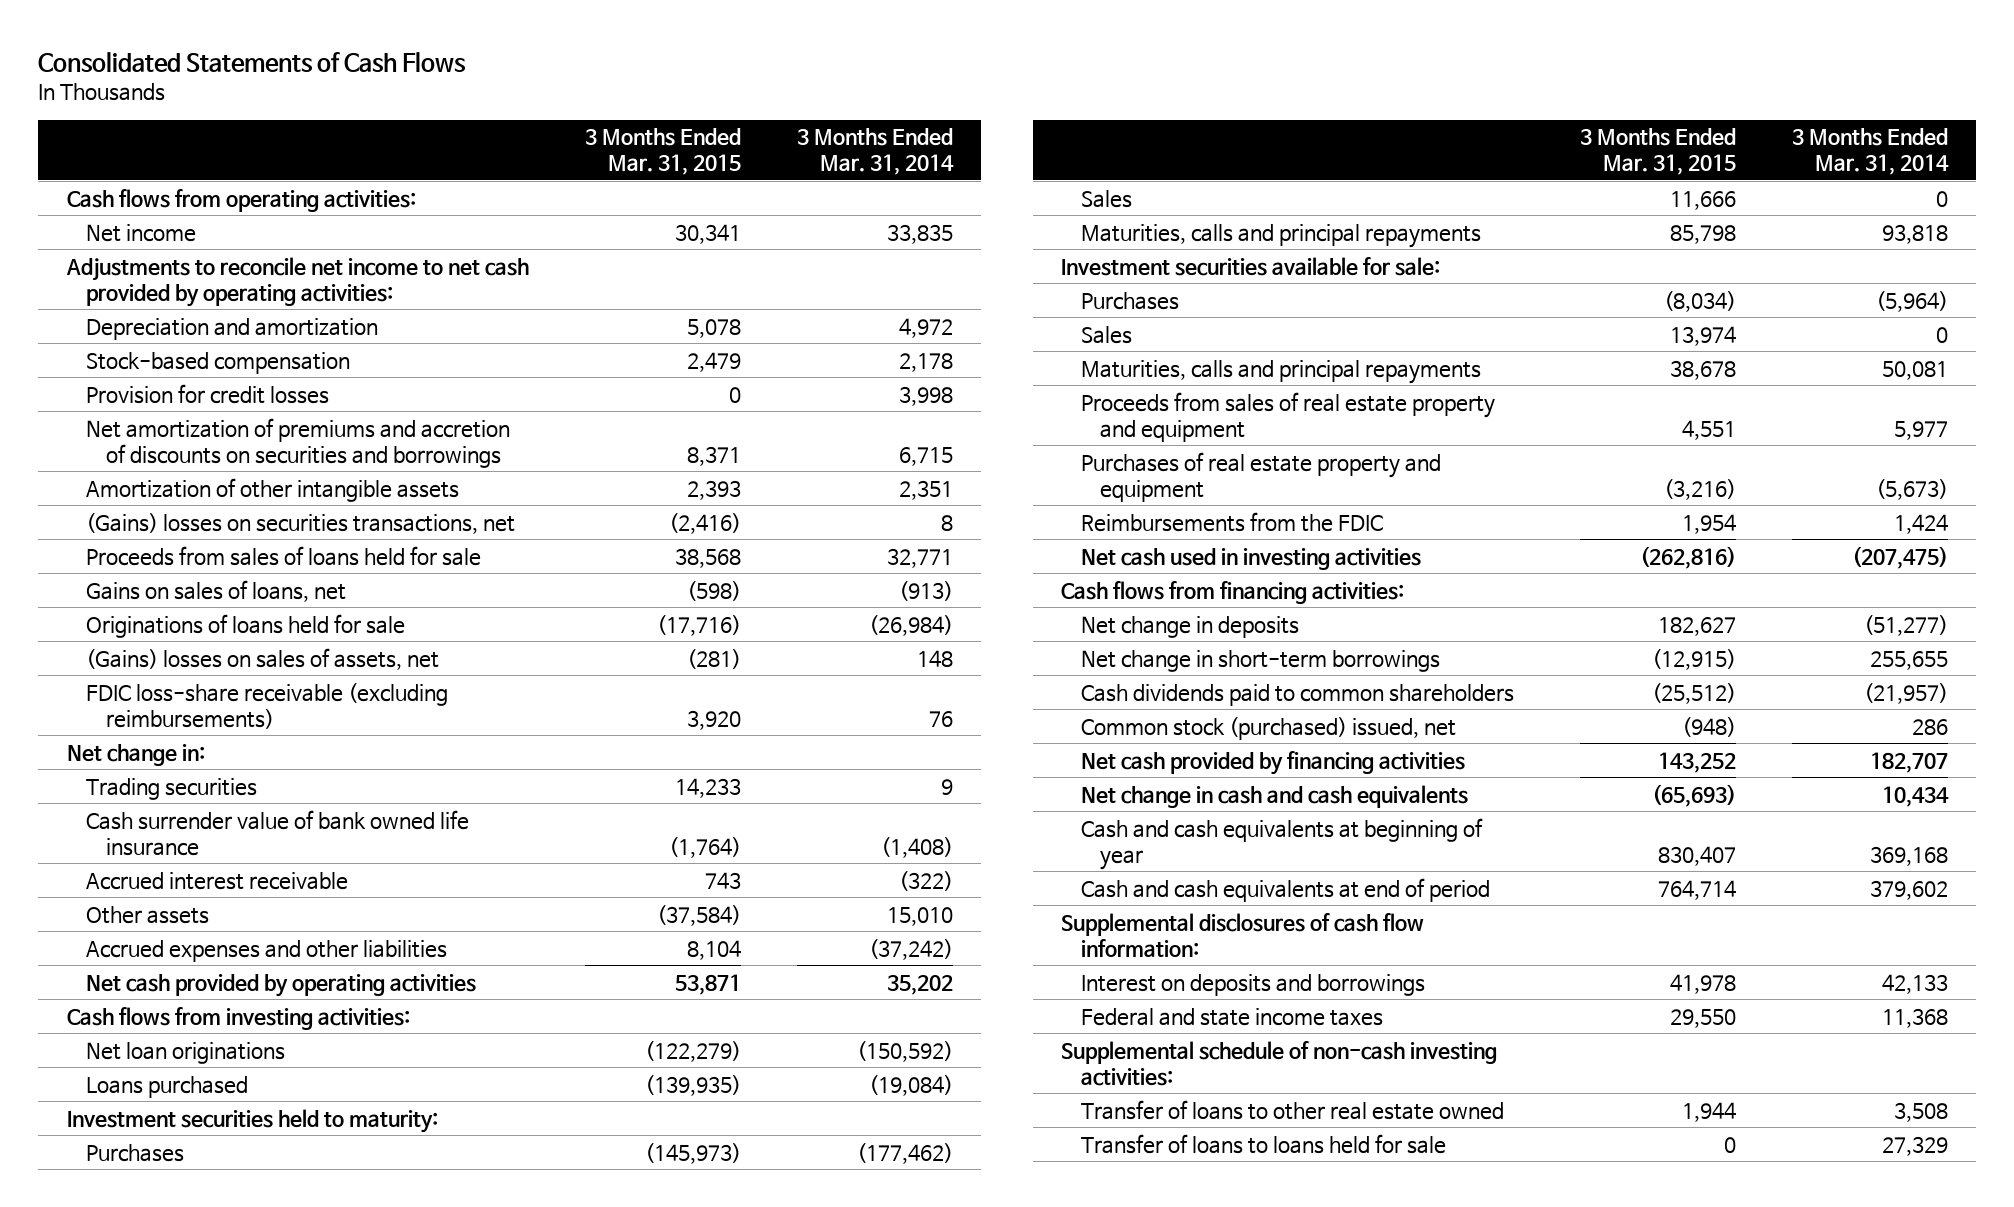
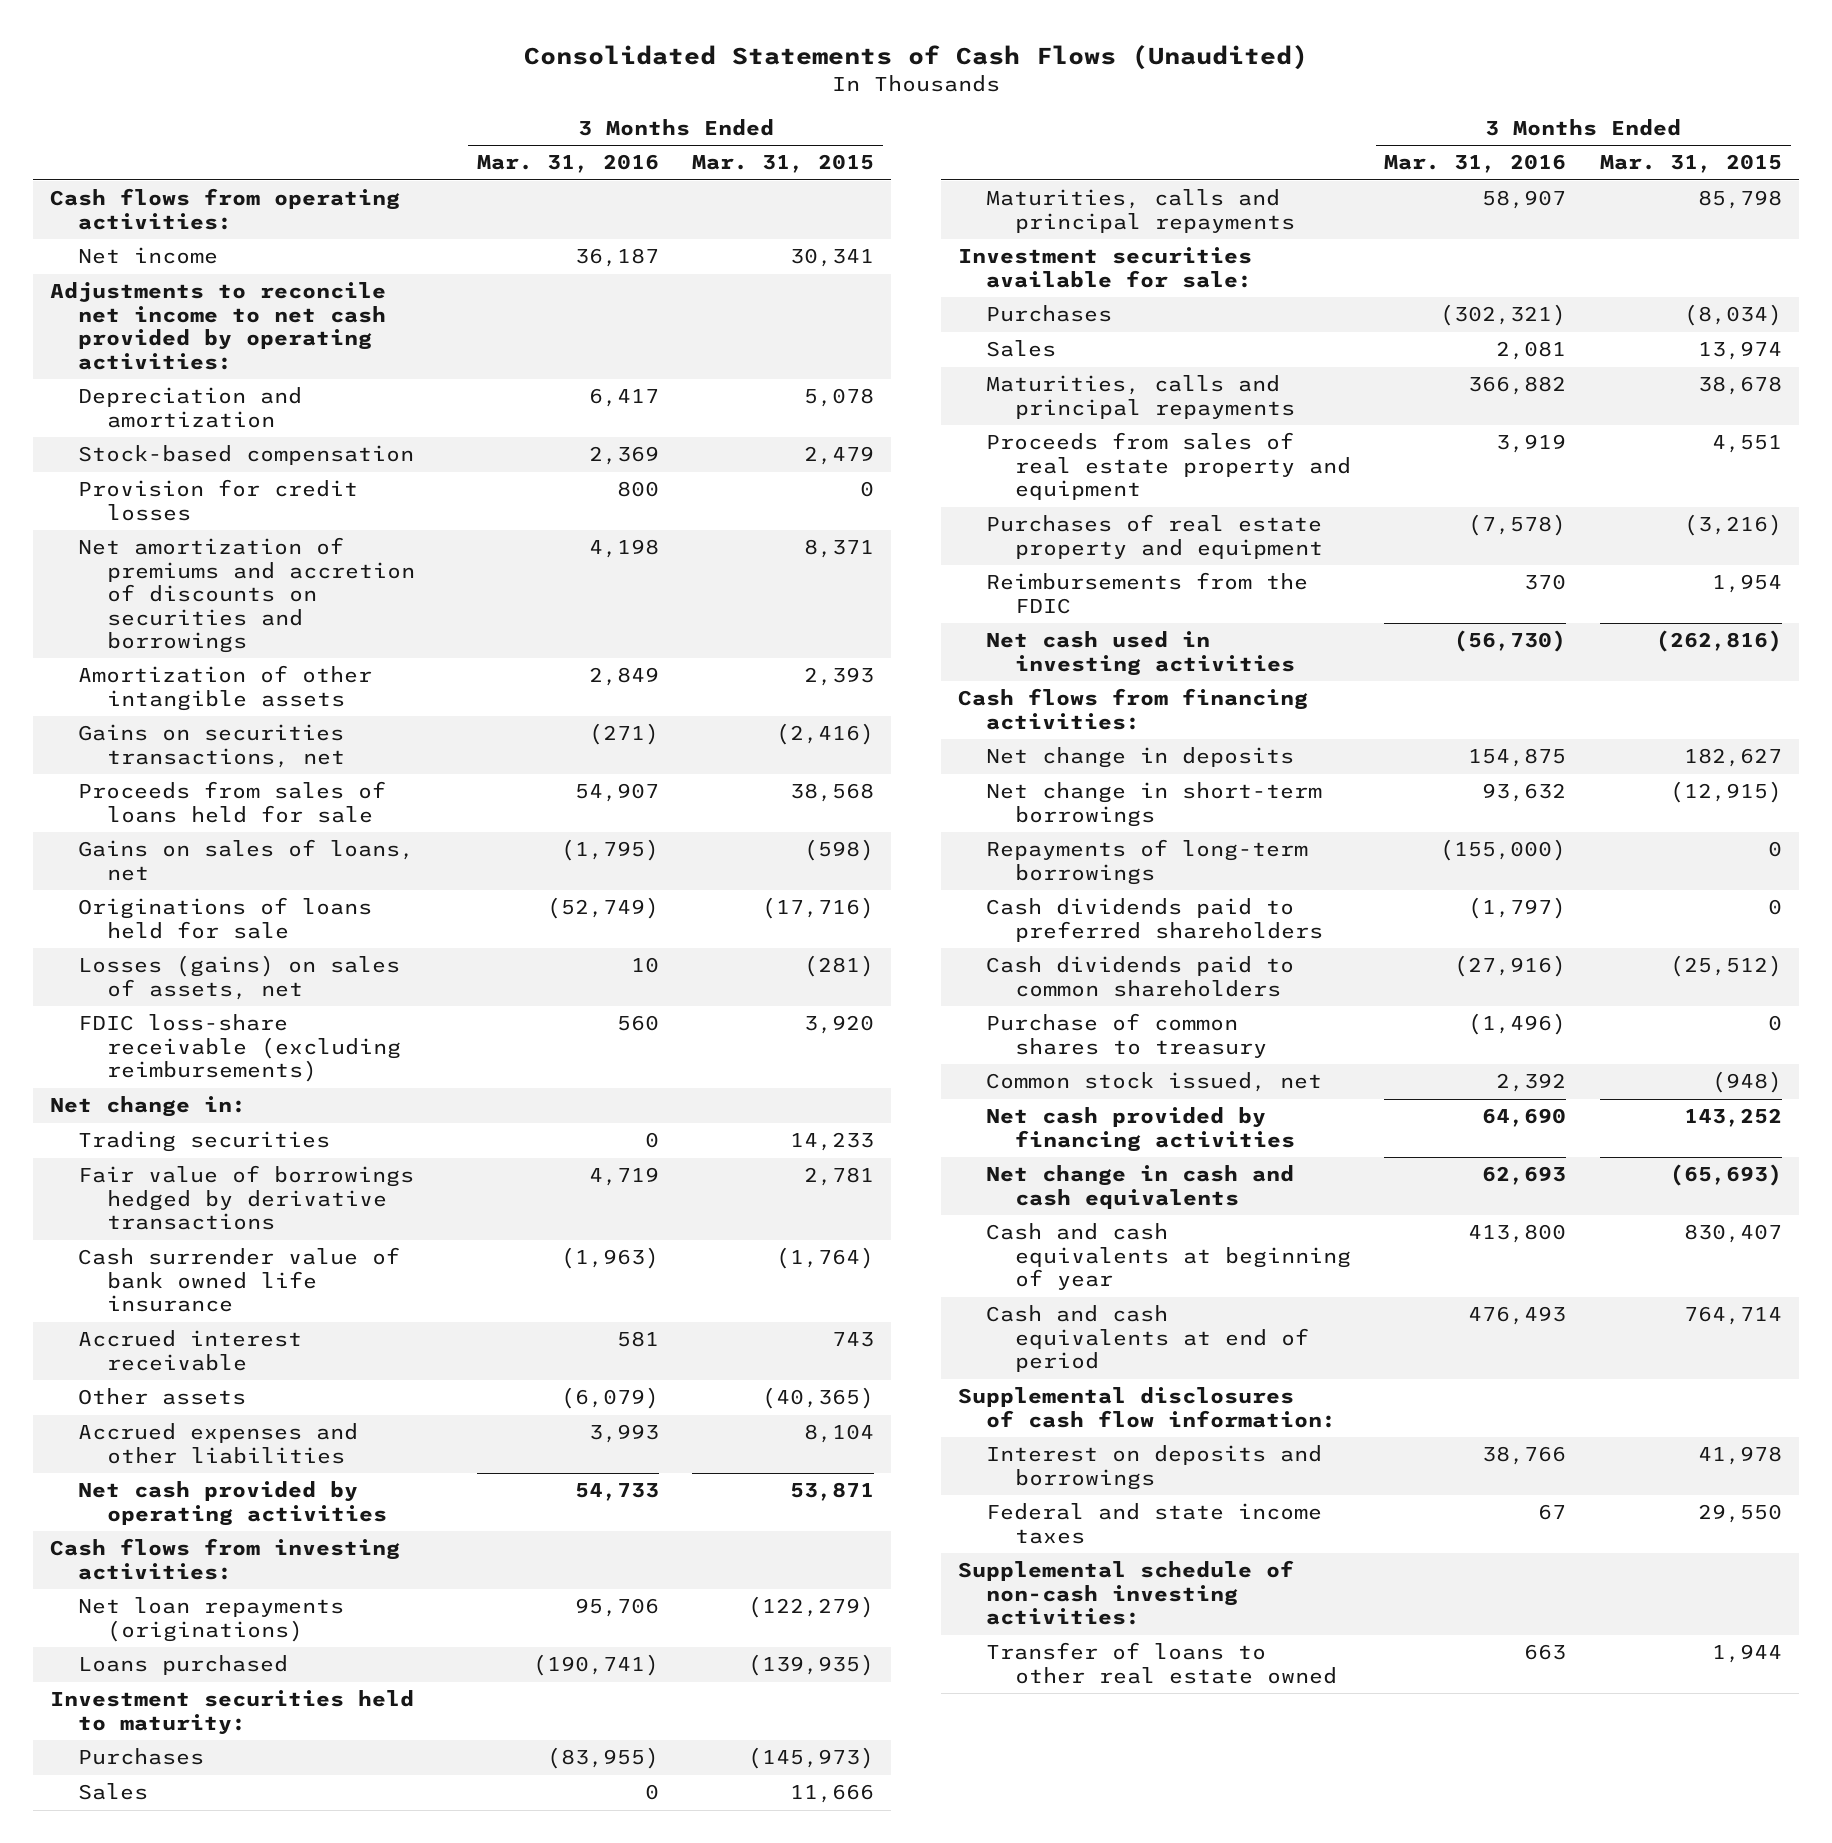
[38,51,467,73] Consolidated Statements of Cash Flows -> [524,44,1309,70] Consolidated Statements of Cash Flows (Unaudited)
[797,128,955,176] 3 Months Ended Mar. 31, 2014 -> none
none -> [476,154,659,174] Mar. 31, 2016
[86,512,516,534] (Gains) losses on securities transactions, net -> [78,724,345,768] Gains on securities transactions, net
[86,647,440,670] (Gains) losses on sales of assets, net -> [78,955,401,1000] Losses (gains) on sales of assets, net
none -> [78,1165,415,1231] Fair value of borrowings hedged by derivative transactions
[656,904,741,926] (37,584) -> [762,1387,875,1410] (40,365)
[86,1041,286,1064] Net loan originations -> [78,1597,345,1642] Net loan repayments (originations)
none -> [986,839,1309,885] Repayments of long-term borrowings
none -> [986,898,1323,942] Cash dividends paid to preferred shareholders
none -> [986,1013,1267,1058] Purchase of common shares to treasury
[1080,716,1456,740] Common stock (purchased) issued, net -> [986,1072,1323,1093] Common stock issued, net
[1080,1133,1446,1154] Transfer of loans to loans held for sale -> none

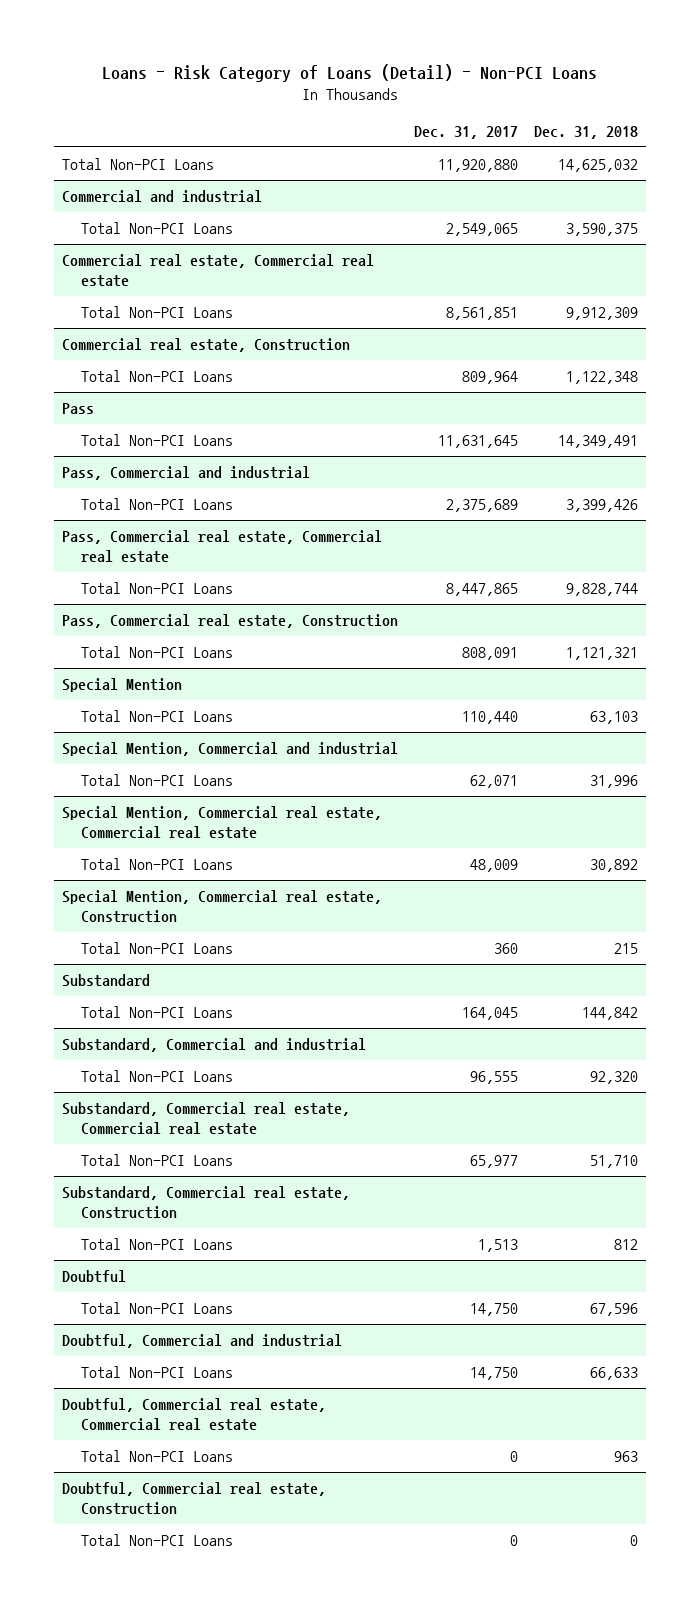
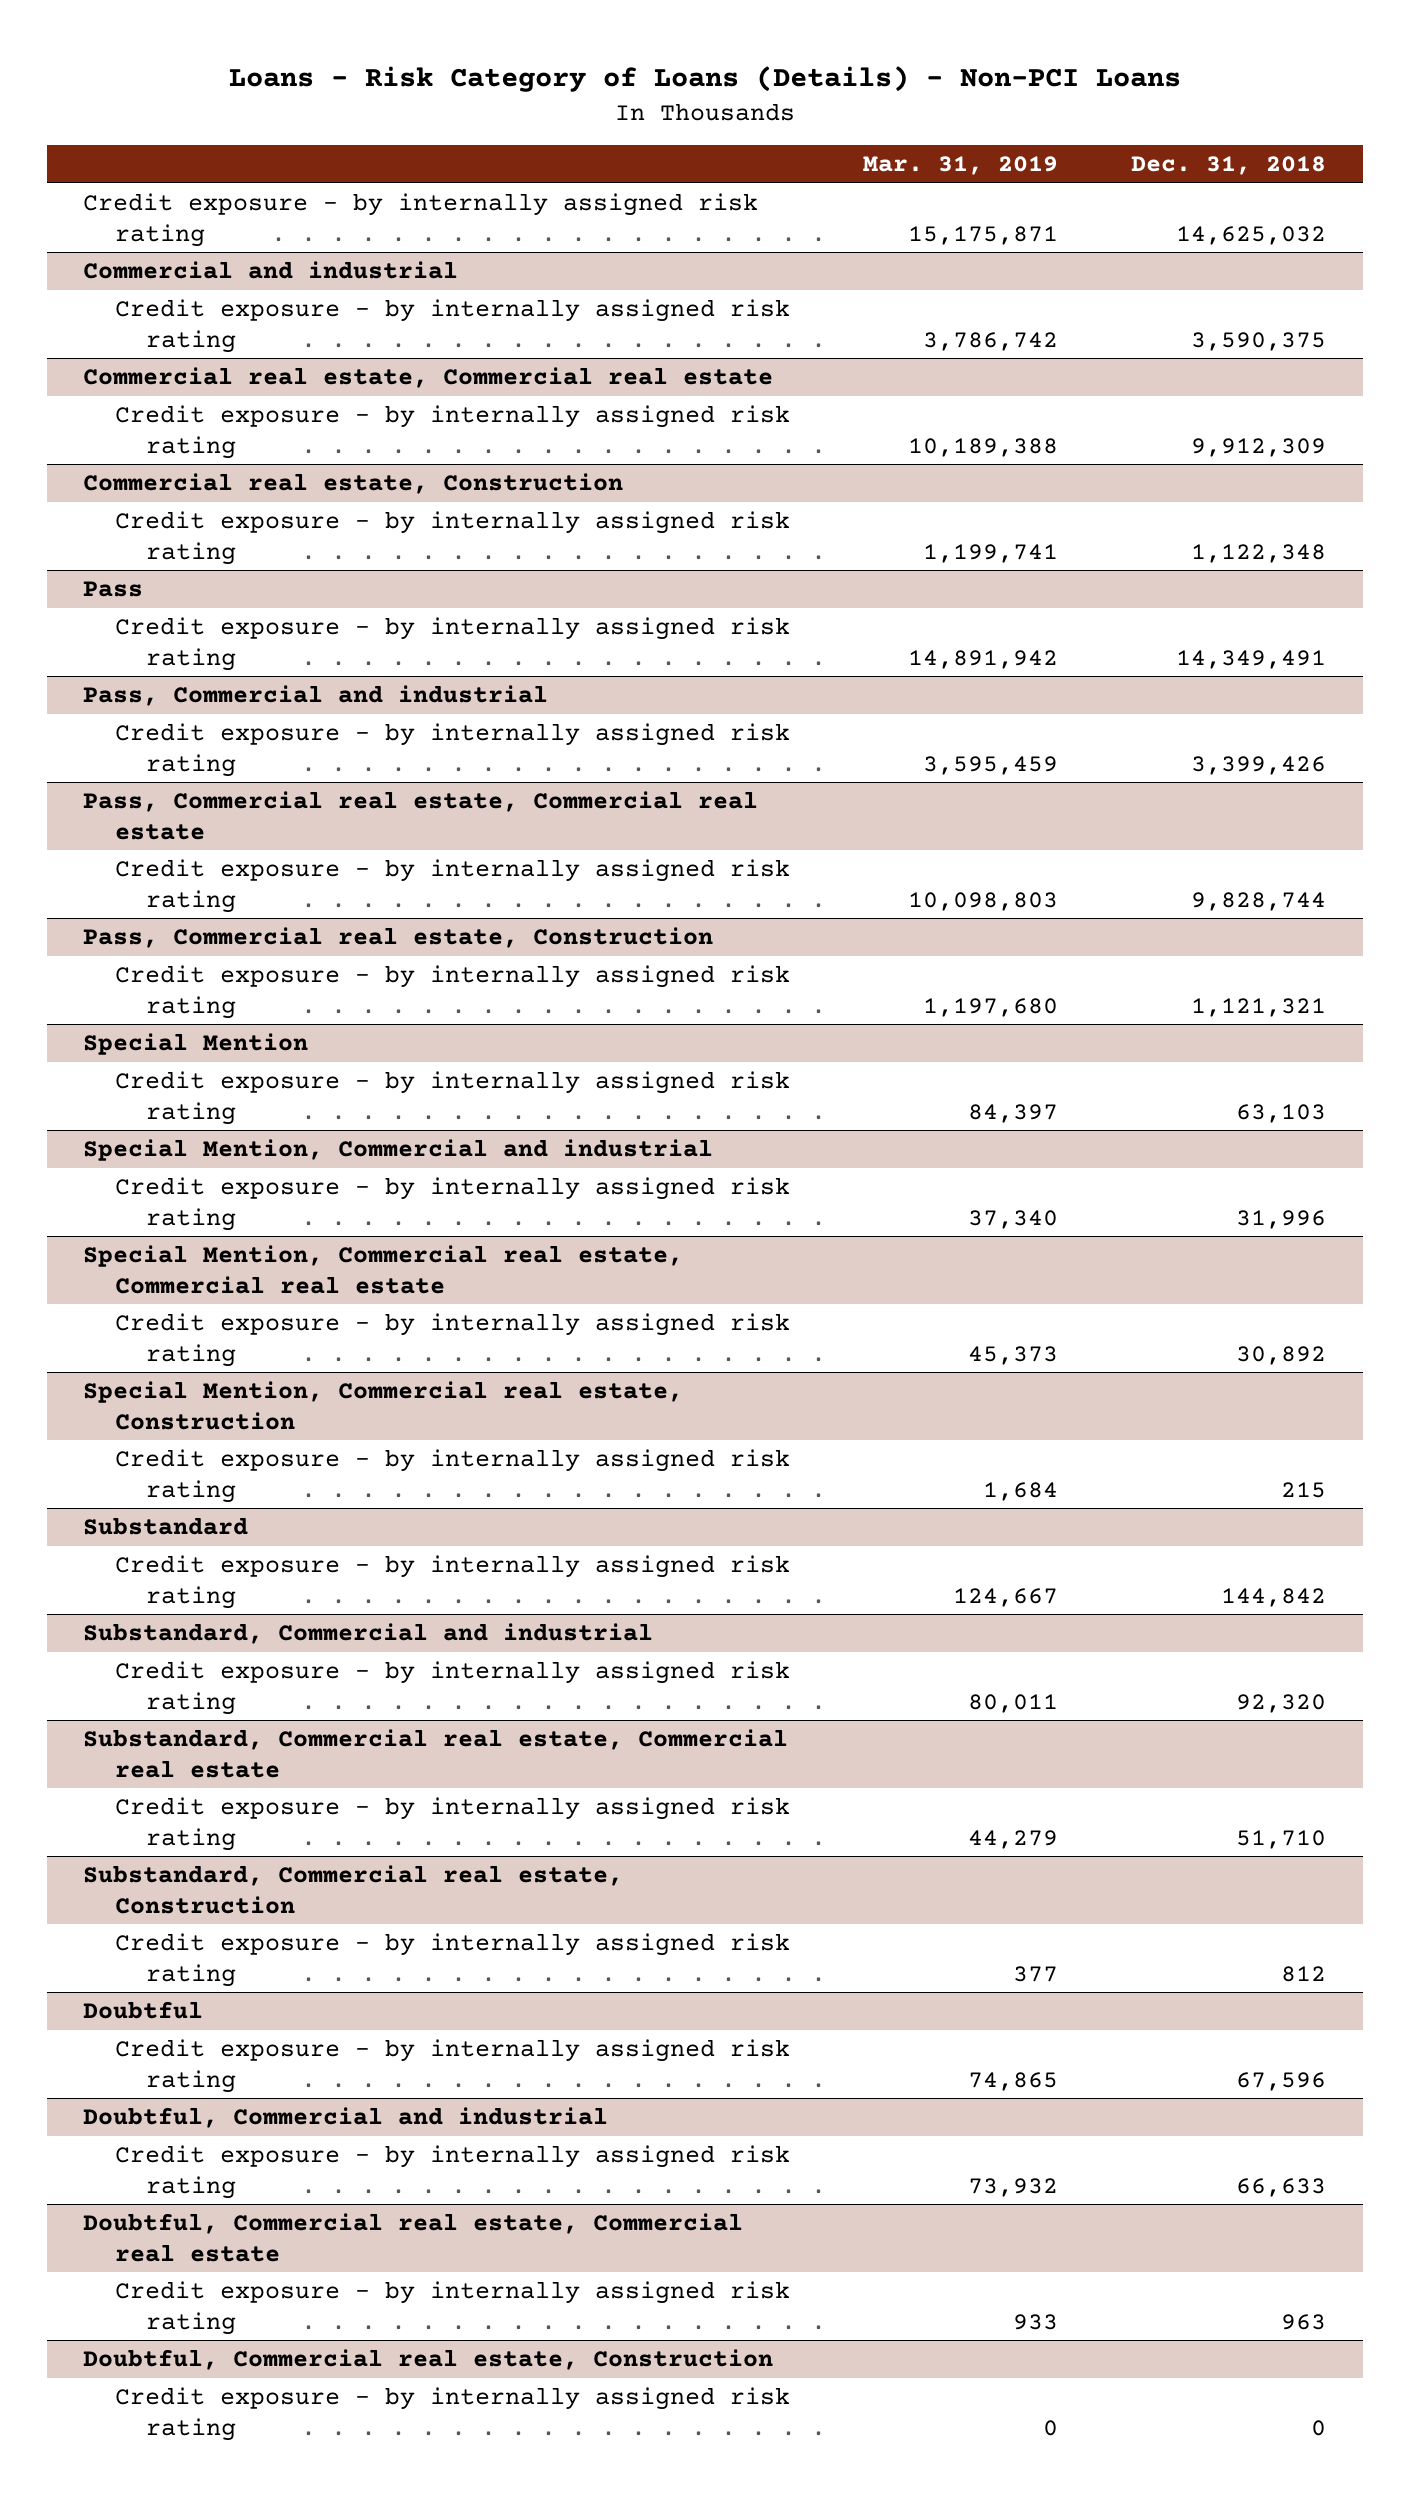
[101,64,597,83] Loans - Risk Category of Loans (Detail) - Non-PCI Loans -> [228,65,1181,92] Loans - Risk Category of Loans (Details) - Non-PCI Loans
[413,125,518,139] Dec. 31, 2017 -> none
none -> [863,156,1059,176] Mar. 31, 2019
[61,157,214,170] Total Non-PCI Loans -> [83,193,759,247] Credit exposure - by internally assigned risk rating
[81,221,234,234] Total Non-PCI Loans -> [114,299,790,353] Credit exposure - by internally assigned risk rating
[81,305,234,318] Total Non-PCI Loans -> [114,405,790,459] Credit exposure - by internally assigned risk rating
[81,369,234,382] Total Non-PCI Loans -> [114,511,790,565] Credit exposure - by internally assigned risk rating
[81,433,234,446] Total Non-PCI Loans -> [114,617,790,671] Credit exposure - by internally assigned risk rating
[81,497,234,510] Total Non-PCI Loans -> [114,723,790,777] Credit exposure - by internally assigned risk rating
[81,581,234,594] Total Non-PCI Loans -> [114,859,790,913] Credit exposure - by internally assigned risk rating
[81,645,234,658] Total Non-PCI Loans -> [114,965,790,1019] Credit exposure - by internally assigned risk rating
[81,709,234,722] Total Non-PCI Loans -> [114,1071,790,1125] Credit exposure - by internally assigned risk rating
[81,773,234,786] Total Non-PCI Loans -> [114,1177,790,1231] Credit exposure - by internally assigned risk rating
[81,857,234,870] Total Non-PCI Loans -> [114,1313,790,1367] Credit exposure - by internally assigned risk rating
[81,941,234,954] Total Non-PCI Loans -> [114,1449,790,1503] Credit exposure - by internally assigned risk rating
[81,1005,234,1018] Total Non-PCI Loans -> [114,1555,790,1609] Credit exposure - by internally assigned risk rating
[81,1069,234,1082] Total Non-PCI Loans -> [114,1661,790,1715] Credit exposure - by internally assigned risk rating
[81,1153,234,1166] Total Non-PCI Loans -> [114,1797,790,1851] Credit exposure - by internally assigned risk rating
[81,1237,234,1250] Total Non-PCI Loans -> [114,1933,790,1987] Credit exposure - by internally assigned risk rating
[81,1301,234,1314] Total Non-PCI Loans -> [114,2039,790,2093] Credit exposure - by internally assigned risk rating
[81,1365,234,1378] Total Non-PCI Loans -> [114,2145,790,2199] Credit exposure - by internally assigned risk rating
[81,1449,234,1462] Total Non-PCI Loans -> [114,2281,790,2335] Credit exposure - by internally assigned risk rating
[81,1533,234,1546] Total Non-PCI Loans -> [114,2387,790,2441] Credit exposure - by internally assigned risk rating

